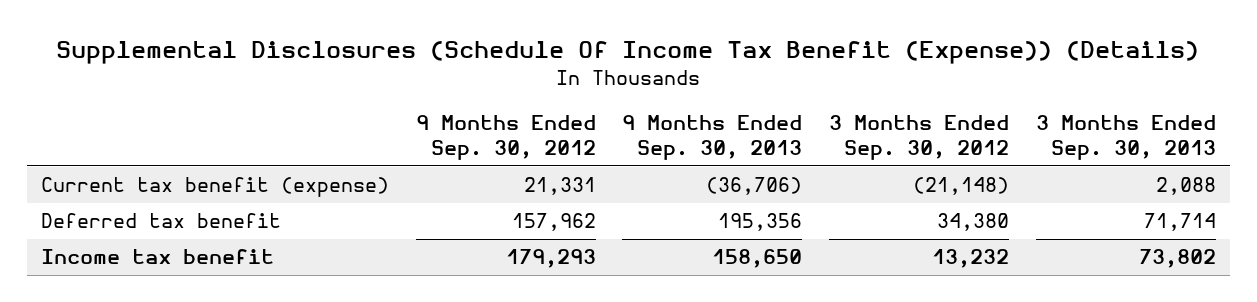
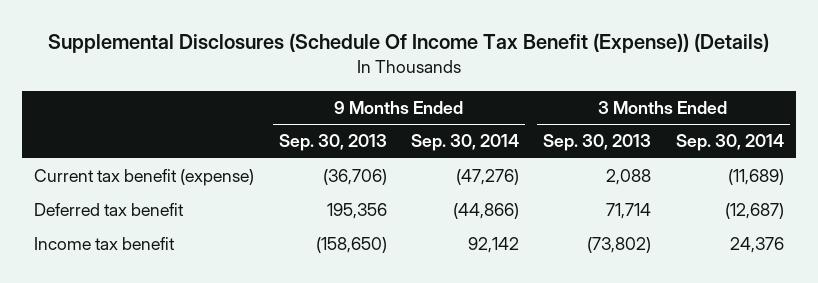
[415,114,596,161] 9 Months Ended Sep. 30, 2012 -> none
[829,114,1010,161] 3 Months Ended Sep. 30, 2012 -> none
none -> [410,134,519,152] Sep. 30, 2014
none -> [675,134,784,152] Sep. 30, 2014
[712,249,803,269] 158,650 -> [315,237,387,254] (158,650)
[1139,249,1217,269] 73,802 -> [587,237,652,254] (73,802)

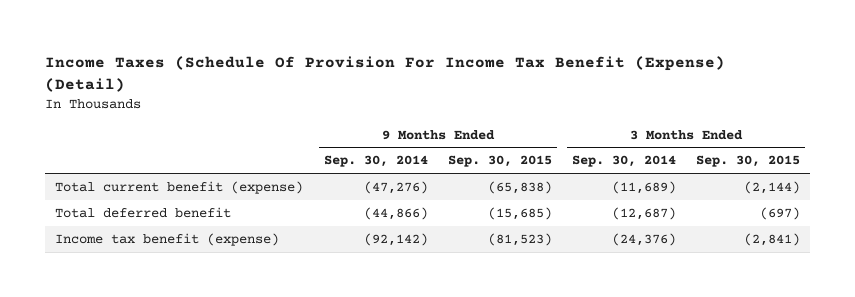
[47,33,769,54] Supplemental Disclosures (Schedule Of Income Tax Benefit (Expense)) (Details) -> [45,56,726,92] Income Taxes (Schedule Of Provision For Income Tax Benefit (Expense) (Detail)
[278,134,387,152] Sep. 30, 2013 -> none
[543,134,652,152] Sep. 30, 2013 -> none
none -> [447,155,552,168] Sep. 30, 2015
none -> [696,155,801,168] Sep. 30, 2015
[34,169,255,187] Current tax benefit (expense) -> [55,180,304,194] Total current benefit (expense)
[34,203,185,217] Deferred tax benefit -> [55,206,232,218] Total deferred benefit
[34,237,176,251] Income tax benefit -> [55,232,280,246] Income tax benefit (expense)
[467,237,519,254] 92,142 -> [363,232,428,246] (92,142)
[729,237,784,254] 24,376 -> [611,232,676,246] (24,376)

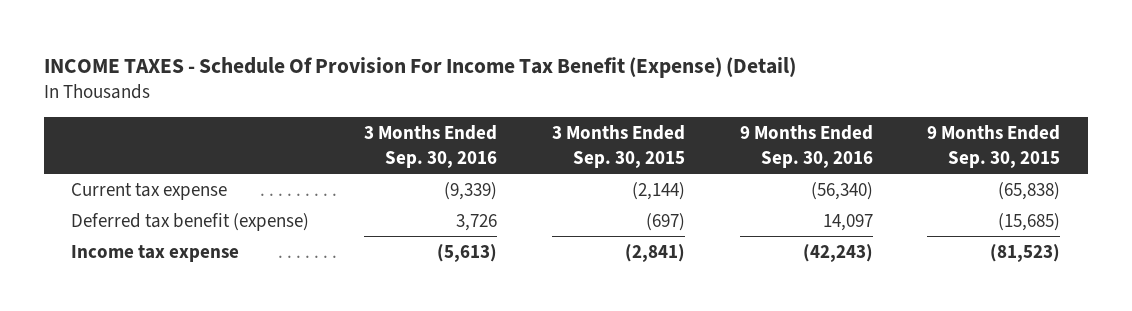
[45,56,726,92] Income Taxes (Schedule Of Provision For Income Tax Benefit (Expense) (Detail) -> [43,57,796,79] INCOME TAXES - Schedule Of Provision For Income Tax Benefit (Expense) (Detail)
[323,155,428,168] Sep. 30, 2014 -> none
[571,155,676,168] Sep. 30, 2014 -> none
none -> [363,125,497,168] 3 Months Ended Sep. 30, 2016
none -> [739,125,873,168] 9 Months Ended Sep. 30, 2016
[55,180,304,194] Total current benefit (expense) -> [71,182,228,200] Current tax expense
[55,206,232,218] Total deferred benefit -> [71,212,310,231] Deferred tax benefit (expense)
[55,232,280,246] Income tax benefit (expense) -> [71,244,240,262] Income tax expense

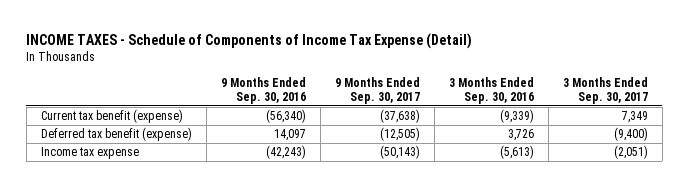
[43,57,796,79] INCOME TAXES - Schedule Of Provision For Income Tax Benefit (Expense) (Detail) -> [26,32,473,49] INCOME TAXES - Schedule of Components of Income Tax Expense (Detail)
[551,125,685,168] 3 Months Ended Sep. 30, 2015 -> none
[927,125,1061,168] 9 Months Ended Sep. 30, 2015 -> none
none -> [334,76,420,104] 9 Months Ended Sep. 30, 2017
none -> [562,76,648,104] 3 Months Ended Sep. 30, 2017
[71,182,228,200] Current tax expense -> [40,109,183,124] Current tax benefit (expense)

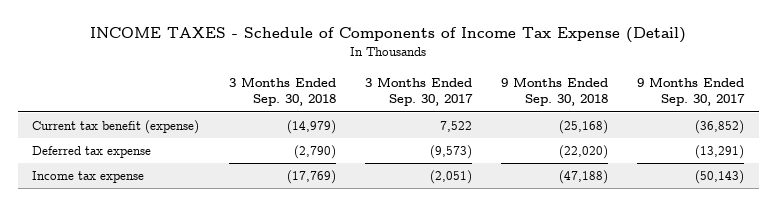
[220,76,306,104] 9 Months Ended Sep. 30, 2016 -> none
[448,76,534,104] 3 Months Ended Sep. 30, 2016 -> none
none -> [228,76,336,107] 3 Months Ended Sep. 30, 2018
none -> [501,76,609,107] 9 Months Ended Sep. 30, 2018
[379,109,420,124] (37,638) -> [695,120,745,135] (36,852)
[621,111,648,124] 7,349 -> [439,121,472,133] 7,522
[40,127,192,142] Deferred tax benefit (expense) -> [32,146,152,159] Deferred tax expense
[379,127,420,142] (12,505) -> [695,145,745,160] (13,291)
[613,127,648,142] (9,400) -> [429,145,472,160] (9,573)

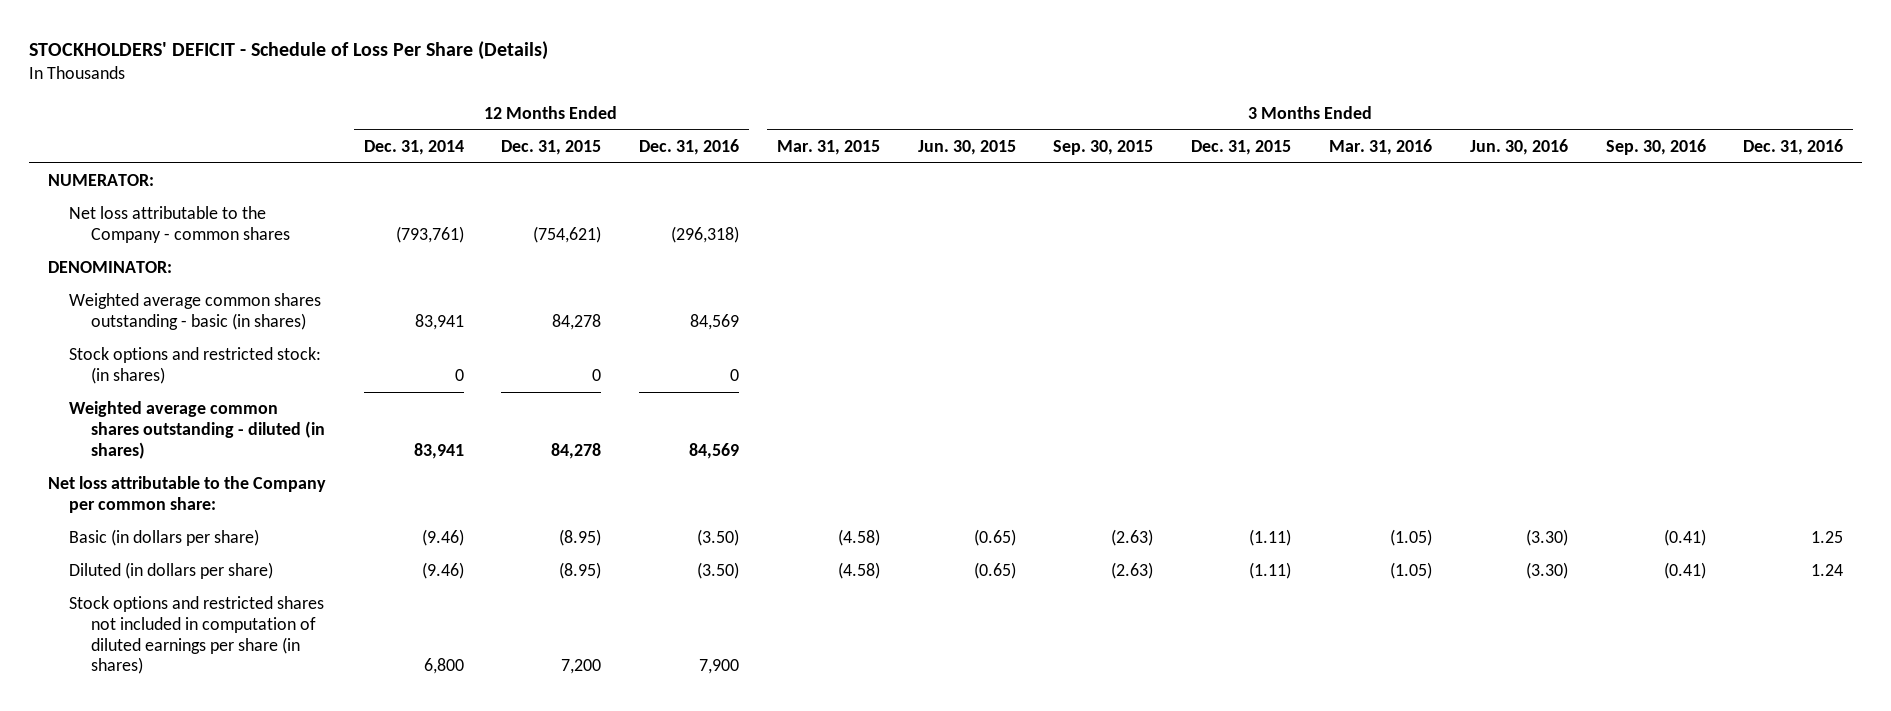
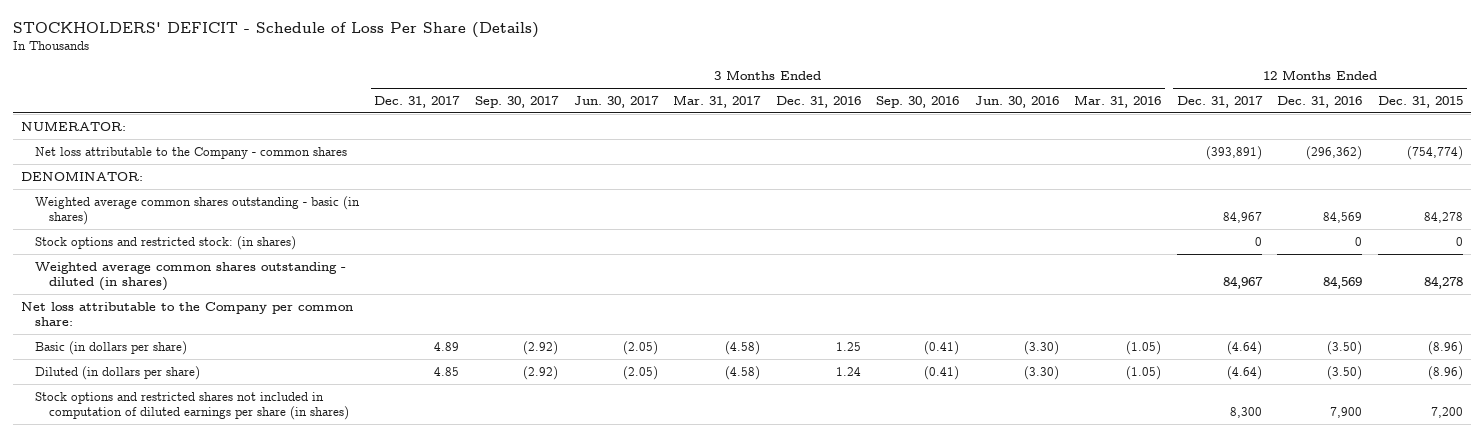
[363,140,464,156] Dec. 31, 2014 -> none
[776,140,880,156] Mar. 31, 2015 -> none
[917,140,1016,156] Jun. 30, 2015 -> none
[1053,140,1154,156] Sep. 30, 2015 -> none
[1191,140,1292,156] Dec. 31, 2015 -> none
none -> [374,95,461,108] Dec. 31, 2017
none -> [475,95,560,108] Sep. 30, 2017
none -> [573,95,659,108] Jun. 30, 2017
none -> [673,94,762,108] Mar. 31, 2017
none -> [1176,95,1263,108] Dec. 31, 2017
[533,225,602,243] (754,621) -> [1406,145,1463,160] (754,774)
[671,225,740,243] (296,318) -> [1306,145,1363,160] (296,362)
[559,529,602,547] (8.95) -> [1427,340,1463,355] (8.96)
[559,562,602,580] (8.95) -> [1427,365,1463,380] (8.96)

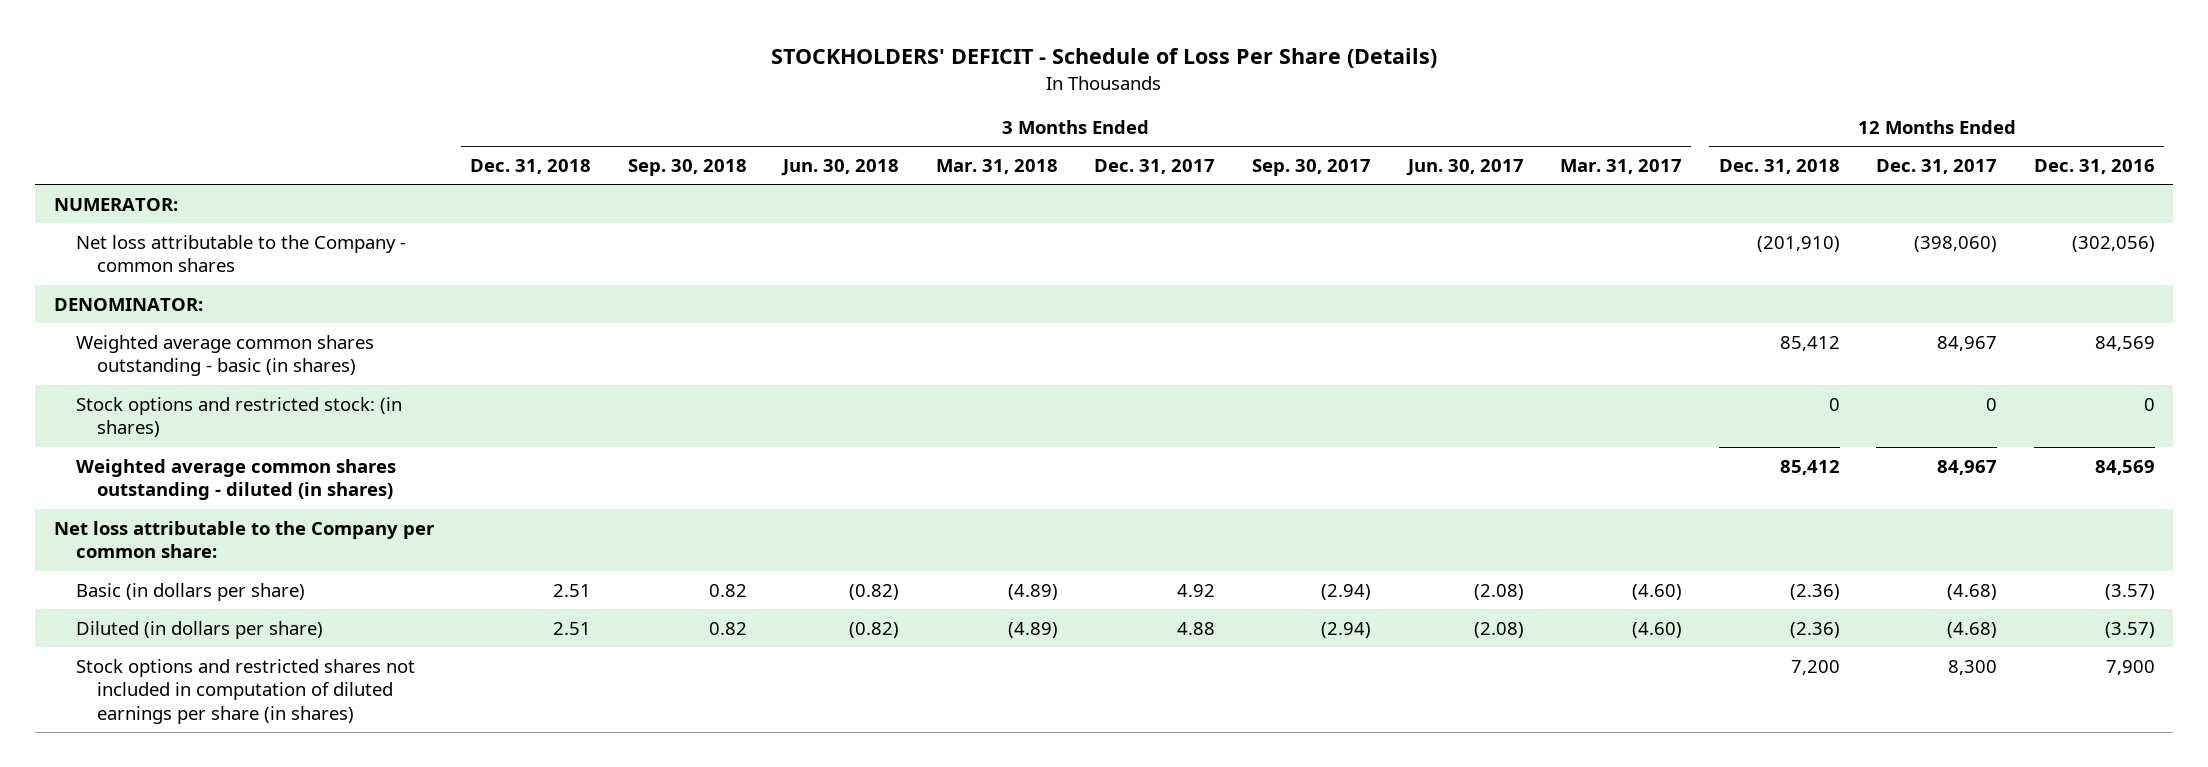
[775,95,861,108] Dec. 31, 2016 -> none
[876,95,960,108] Sep. 30, 2016 -> none
[974,95,1059,108] Jun. 30, 2016 -> none
[1074,94,1162,108] Mar. 31, 2016 -> none
[1377,95,1463,108] Dec. 31, 2015 -> none
none -> [470,159,592,175] Dec. 31, 2018
none -> [627,159,747,177] Sep. 30, 2018
none -> [781,159,900,177] Jun. 30, 2018
none -> [935,159,1058,175] Mar. 31, 2018
none -> [1718,159,1840,175] Dec. 31, 2018
[1205,145,1262,160] (393,891) -> [1914,235,1998,252] (398,060)
[1306,145,1363,160] (296,362) -> [2071,235,2155,252] (302,056)
[434,341,460,351] 4.89 -> [1177,583,1216,597] 4.92
[523,340,559,355] (2.92) -> [1320,583,1371,600] (2.94)
[622,340,658,355] (2.05) -> [1473,583,1524,600] (2.08)
[725,340,761,355] (4.58) -> [1632,583,1683,600] (4.60)
[1226,340,1262,355] (4.64) -> [1947,583,1998,600] (4.68)
[1327,340,1363,355] (3.50) -> [2104,583,2155,600] (3.57)
[434,366,460,376] 4.85 -> [1177,621,1216,635] 4.88
[523,365,559,380] (2.92) -> [1320,621,1371,638] (2.94)
[622,365,658,380] (2.05) -> [1473,621,1524,638] (2.08)
[725,365,761,380] (4.58) -> [1632,621,1683,638] (4.60)
[1226,365,1262,380] (4.64) -> [1947,621,1998,638] (4.68)
[1327,365,1363,380] (3.50) -> [2104,621,2155,638] (3.57)

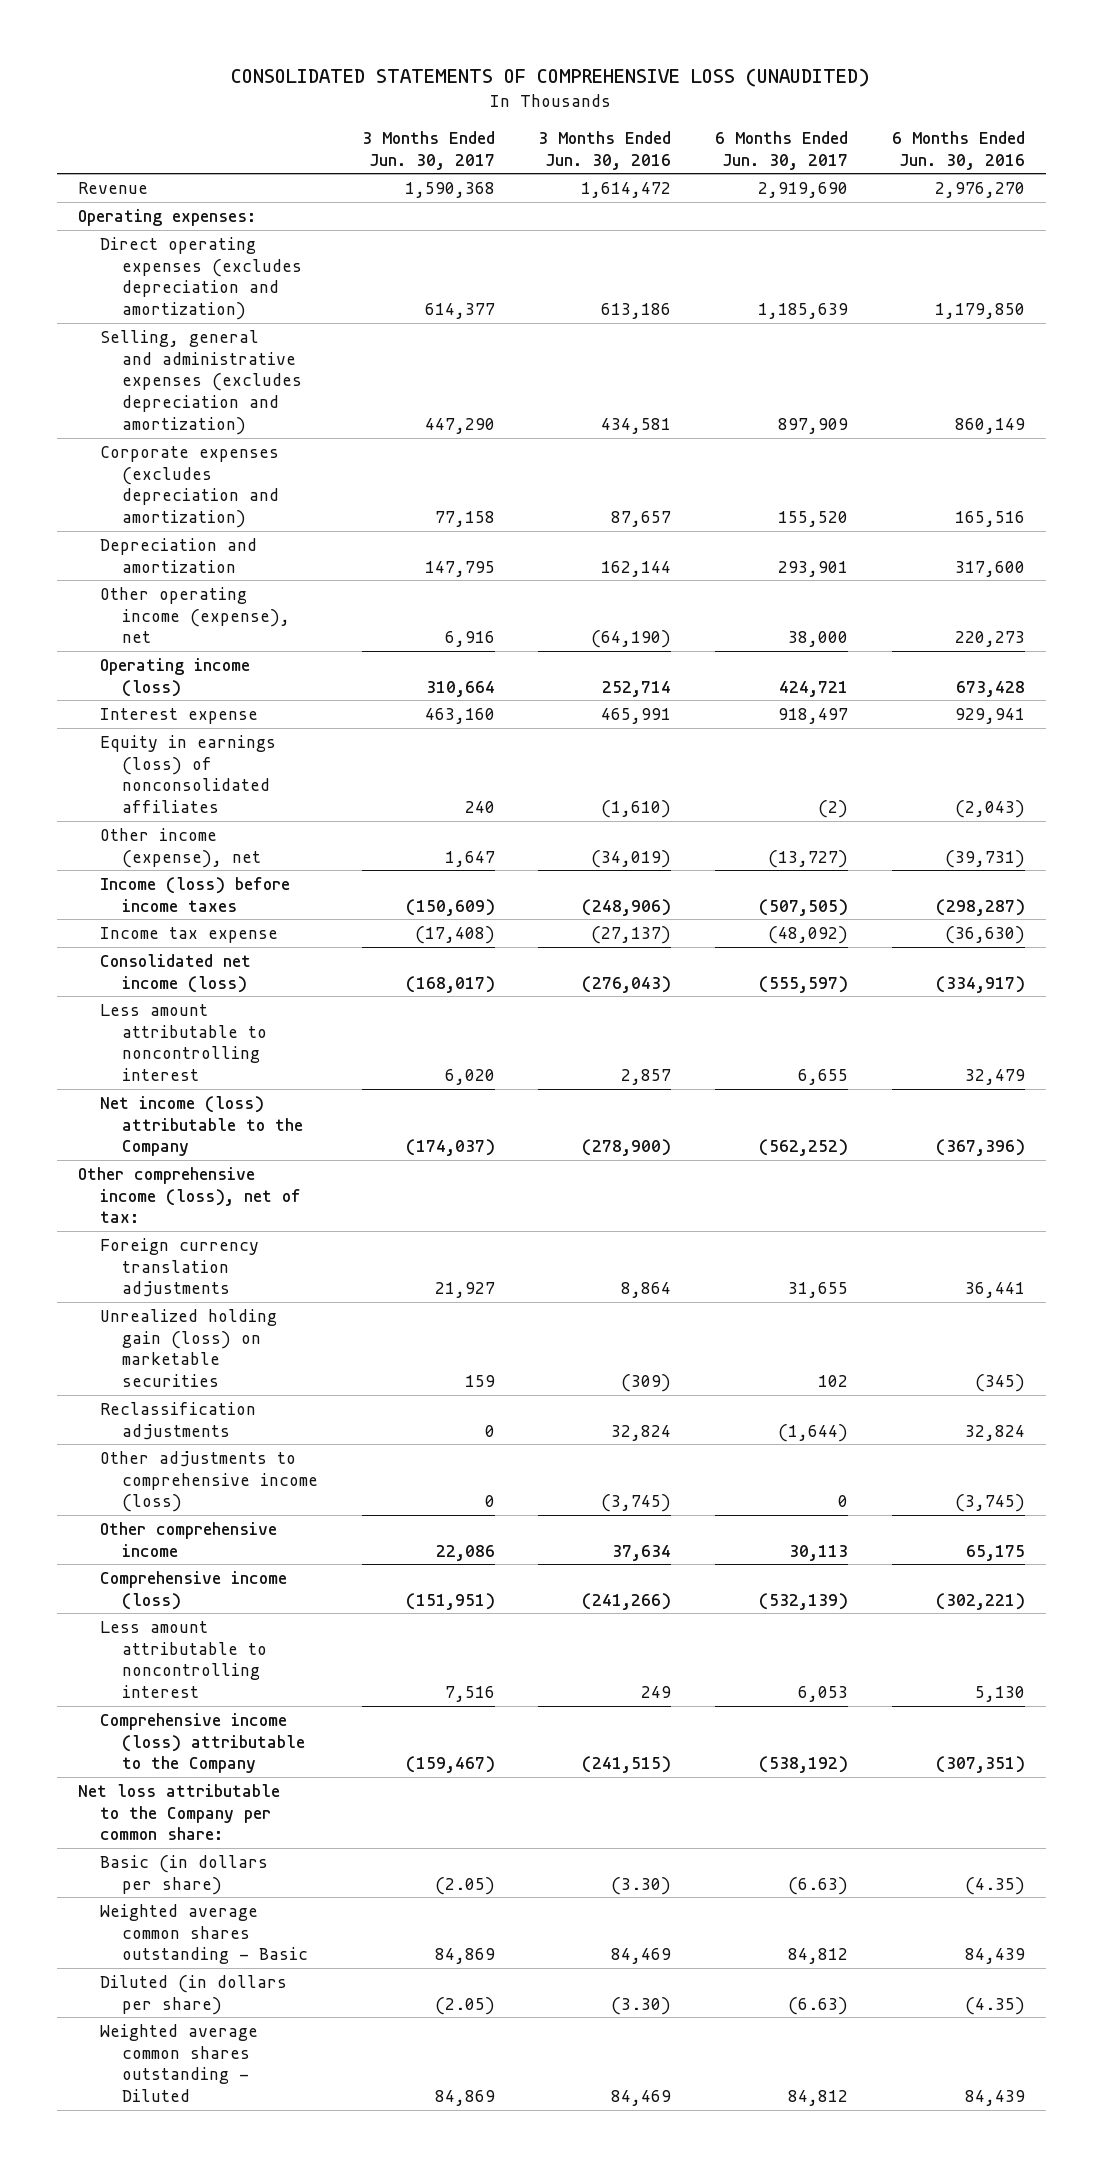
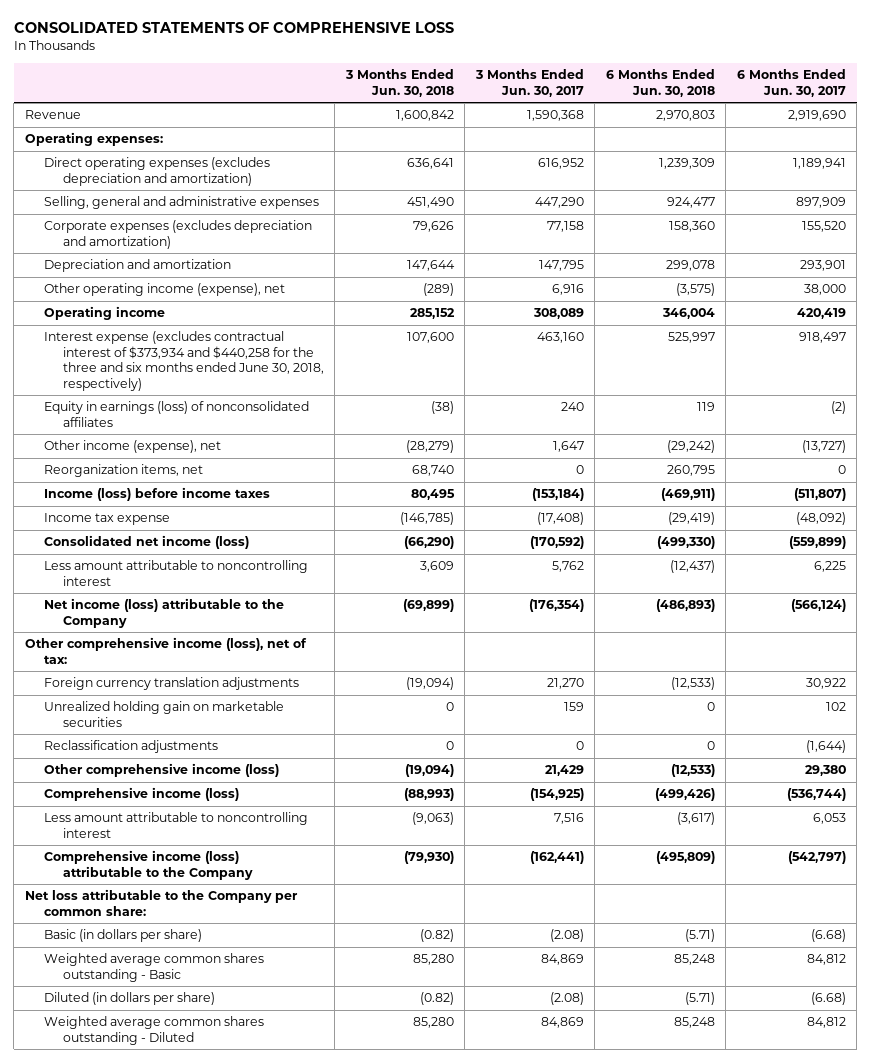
[231,68,871,88] CONSOLIDATED STATEMENTS OF COMPREHENSIVE LOSS (UNAUDITED) -> [13,22,454,34] CONSOLIDATED STATEMENTS OF COMPREHENSIVE LOSS
[538,130,672,170] 3 Months Ended Jun. 30, 2016 -> none
[891,130,1025,170] 6 Months Ended Jun. 30, 2016 -> none
none -> [344,69,454,97] 3 Months Ended Jun. 30, 2018
none -> [605,69,715,97] 6 Months Ended Jun. 30, 2018
[424,303,495,320] 614,377 -> [537,158,584,170] 616,952
[757,303,848,320] 1,185,639 -> [792,158,846,170] 1,189,941
[100,329,302,436] Selling, general and administrative expenses (excludes depreciation and amortization) -> [43,196,319,210] Selling, general and administrative expenses
[100,657,251,697] Operating income (loss) -> [43,306,165,321] Operating income
[425,680,495,697] 310,664 -> [532,308,584,320] 308,089
[778,680,848,697] 424,721 -> [796,308,846,320] 420,419
[100,707,259,724] Interest expense -> [43,331,324,391] Interest expense (excludes contractual interest of $373,934 and $440,258 for the three and six months ended June 30, 2018, respectively)
none -> [43,464,203,478] Reorganization items, net
[405,898,495,916] (150,609) -> [531,488,584,502] (153,184)
[758,898,848,916] (507,505) -> [793,488,846,502] (511,807)
[405,975,495,993] (168,017) -> [529,536,584,550] (170,592)
[758,975,848,993] (555,597) -> [788,536,846,550] (559,899)
[444,1069,495,1086] 6,020 -> [551,561,584,573] 5,762
[797,1069,848,1086] 6,655 -> [813,561,846,573] 6,225
[405,1139,495,1157] (174,037) -> [528,599,584,613] (176,354)
[758,1139,848,1157] (562,252) -> [790,599,846,613] (566,124)
[434,1282,495,1299] 21,927 -> [546,678,584,690] 21,270
[787,1282,848,1299] 31,655 -> [805,678,846,690] 30,922
[100,1308,278,1388] Unrealized holding gain (loss) on marketable securities -> [43,701,284,727] Unrealized holding gain on marketable securities
[100,1450,318,1513] Other adjustments to comprehensive income (loss) -> none
[100,1521,278,1557] Other comprehensive income -> [43,763,279,778] Other comprehensive income (loss)
[435,1544,495,1561] 22,086 -> [544,765,584,777] 21,429
[788,1544,848,1561] 30,113 -> [804,765,846,777] 29,380
[405,1592,495,1610] (151,951) -> [529,788,584,802] (154,925)
[758,1592,848,1610] (532,139) -> [786,788,846,802] (536,744)
[405,1756,495,1774] (159,467) -> [529,851,584,865] (162,441)
[758,1756,848,1774] (538,192) -> [787,851,846,865] (542,797)
[434,1876,495,1895] (2.05) -> [549,929,584,943] (2.08)
[787,1876,848,1895] (6.63) -> [810,929,846,943] (6.68)
[434,1996,495,2015] (2.05) -> [549,992,584,1006] (2.08)
[787,1996,848,2015] (6.63) -> [810,992,846,1006] (6.68)

